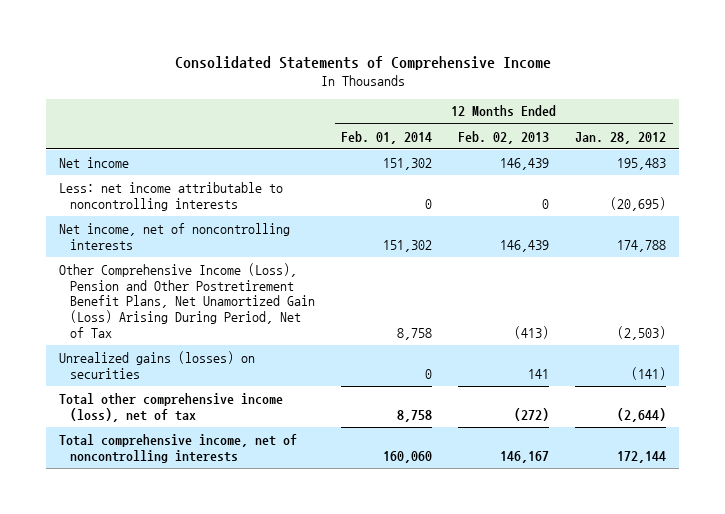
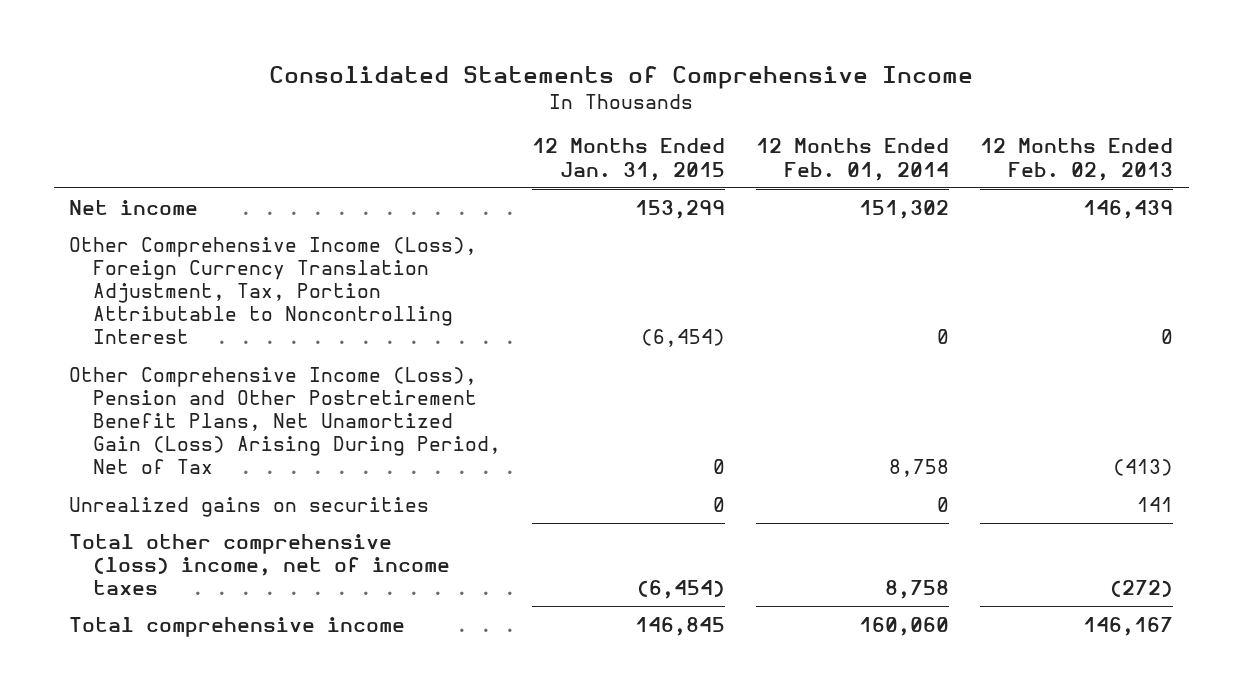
[575,131,667,144] Jan. 28, 2012 -> none
none -> [531,138,725,181] 12 Months Ended Jan. 31, 2015
[59,181,284,211] Less: net income attributable to noncontrolling interests -> none
[59,222,291,250] Net income, net of noncontrolling interests -> none
none -> [69,236,478,345] Other Comprehensive Income (Loss), Foreign Currency Translation Adjustment, Tax, Portion Attributable to Noncontrolling Interest
[59,350,256,379] Unrealized gains (losses) on securities -> [69,496,430,517] Unrealized gains on securities
[59,392,284,422] Total other comprehensive income (loss), net of tax -> [69,533,450,595] Total other comprehensive (loss) income, net of income taxes
[59,433,298,463] Total comprehensive income, net of noncontrolling interests -> [69,616,406,637] Total comprehensive income

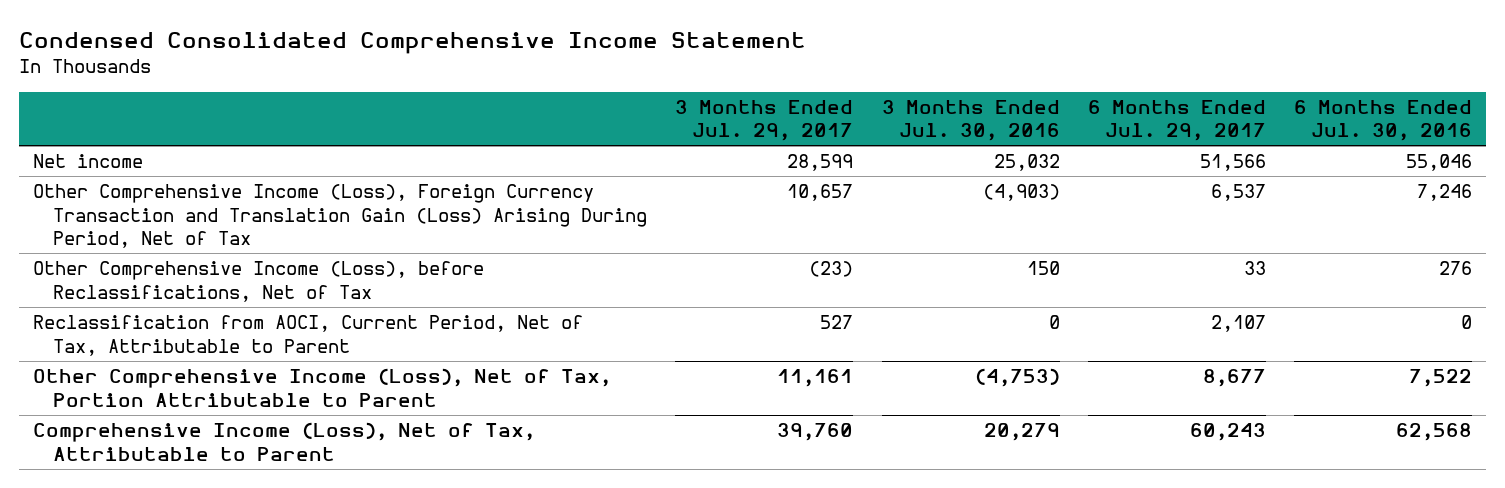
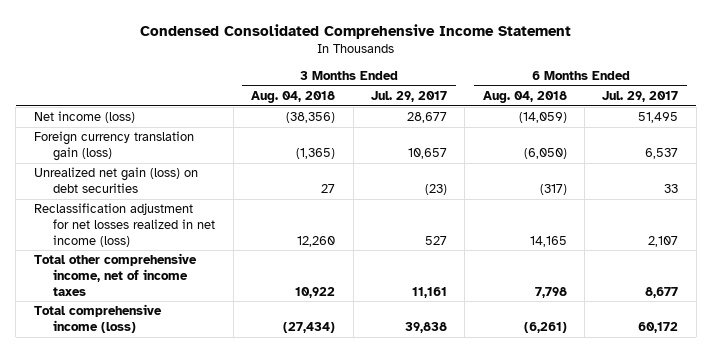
[881,99,1060,142] 3 Months Ended Jul. 30, 2016 -> none
[1293,99,1472,142] 6 Months Ended Jul. 30, 2016 -> none
none -> [251,90,336,103] Aug. 04, 2018
none -> [482,90,567,103] Aug. 04, 2018
[32,154,143,169] Net income -> [33,111,135,124] Net income (loss)
[787,154,854,172] 28,599 -> [406,112,447,124] 28,677
[1199,154,1266,172] 51,566 -> [638,112,679,124] 51,495
[32,184,648,248] Other Comprehensive Income (Loss), Foreign Currency Transaction and Translation Gain (Loss) Arising During Period, Net of Tax -> [33,131,194,161] Foreign currency translation gain (loss)
[32,261,484,302] Other Comprehensive Income (Loss), before Reclassifications, Net of Tax -> [33,167,198,193] Unrealized net gain (loss) on debt securities
[32,315,583,356] Reclassification from AOCI, Current Period, Net of Tax, Attributable to Parent -> [33,203,216,247] Reclassification adjustment for net losses realized in net income (loss)
[32,368,611,407] Other Comprehensive Income (Loss), Net of Tax, Portion Attributable to Parent -> [33,253,197,296] Total other comprehensive income, net of income taxes
[32,422,535,461] Comprehensive Income (Loss), Net of Tax, Attributable to Parent -> [33,304,162,333] Total comprehensive income (loss)
[777,423,854,442] 39,760 -> [404,321,447,333] 39,838
[1189,423,1266,442] 60,243 -> [638,321,679,333] 60,172

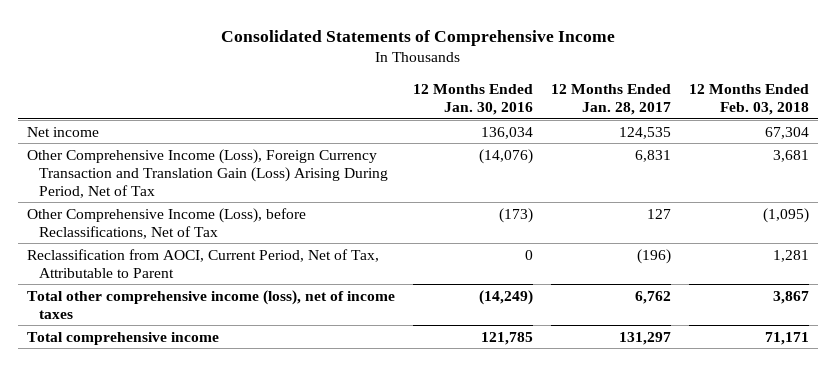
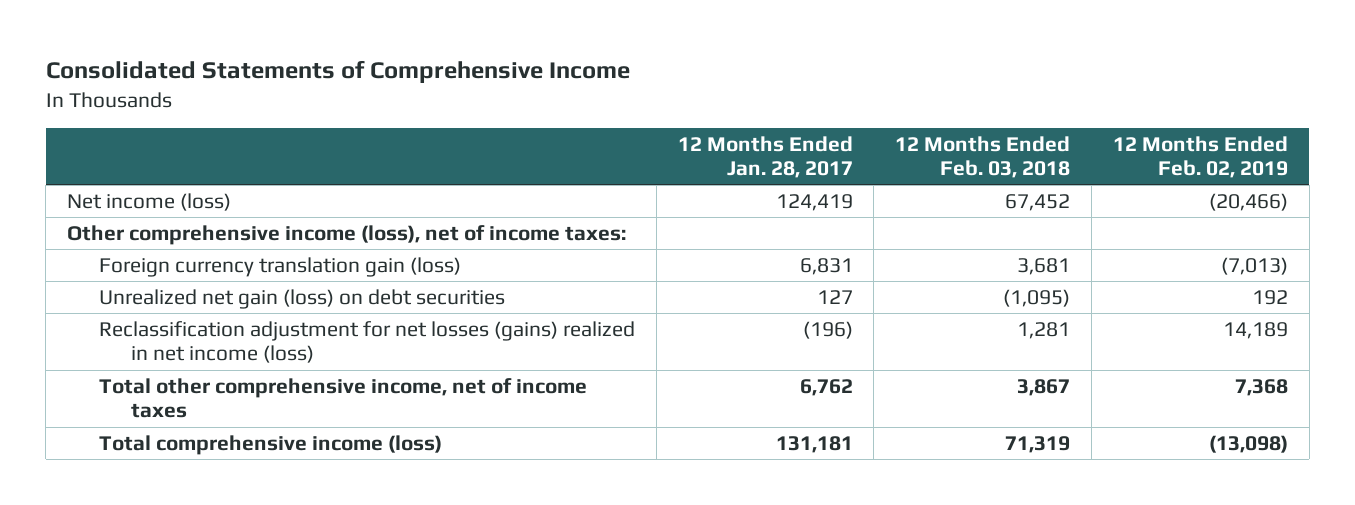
[413,84,534,116] 12 Months Ended Jan. 30, 2016 -> none
none -> [1113,135,1289,179] 12 Months Ended Feb. 02, 2019
[26,126,99,137] Net income -> [66,193,231,212] Net income (loss)
[619,126,672,139] 124,535 -> [775,194,853,212] 124,419
[765,126,810,139] 67,304 -> [1005,194,1071,212] 67,452
none -> [66,225,626,246] Other comprehensive income (loss), net of income taxes:
[26,148,388,198] Other Comprehensive Income (Loss), Foreign Currency Transaction and Translation Gain (Loss) Arising During Period, Net of Tax -> [98,257,461,278] Foreign currency translation gain (loss)
[26,207,306,239] Other Comprehensive Income (Loss), before Reclassifications, Net of Tax -> [98,289,505,310] Unrealized net gain (loss) on debt securities
[26,248,379,278] Reclassification from AOCI, Current Period, Net of Tax, Attributable to Parent -> [98,321,635,364] Reclassification adjustment for net losses (gains) realized in net income (loss)
[26,289,395,319] Total other comprehensive income (loss), net of income taxes -> [98,378,587,419] Total other comprehensive income, net of income taxes
[26,331,219,345] Total comprehensive income -> [98,435,442,456] Total comprehensive income (loss)
[619,331,672,345] 131,297 -> [775,436,853,454] 131,181
[765,331,810,345] 71,171 -> [1005,436,1071,454] 71,319

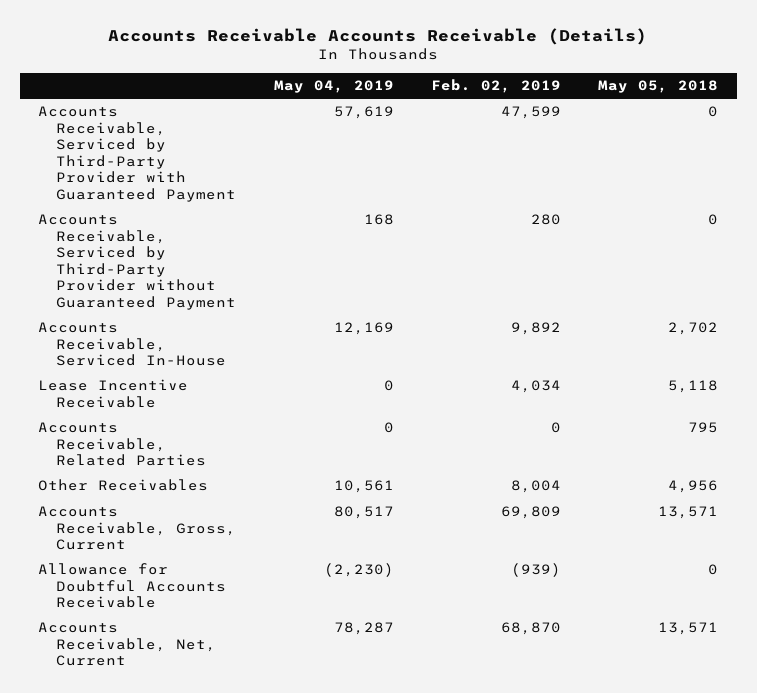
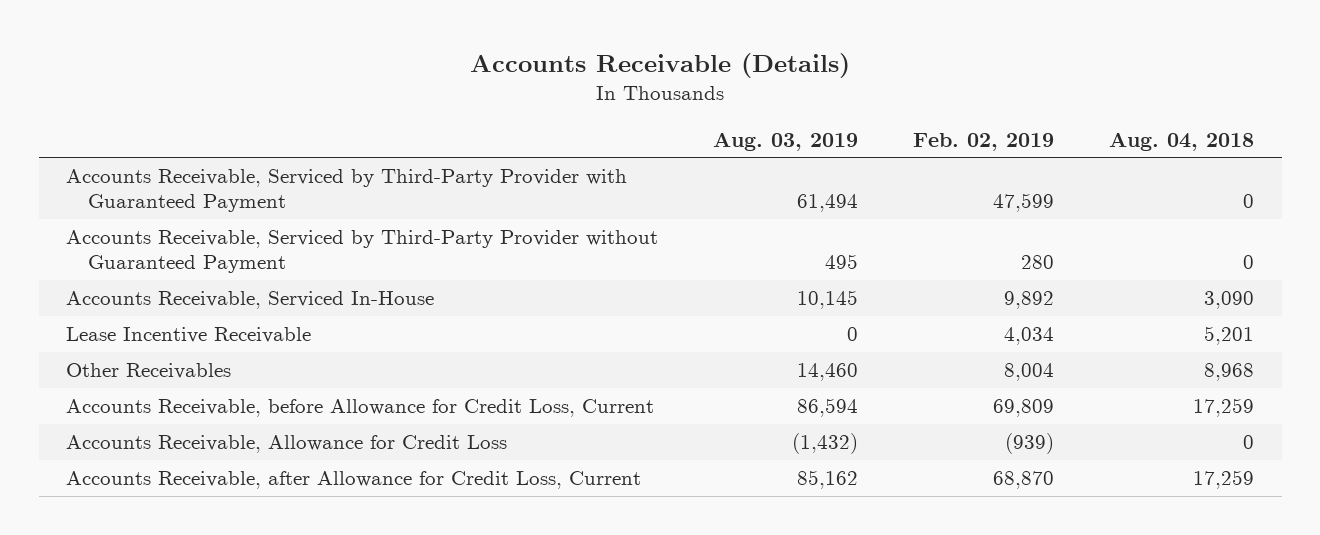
[108,27,648,45] Accounts Receivable Accounts Receivable (Details) -> [470,52,851,78] Accounts Receivable (Details)
[273,80,394,94] May 04, 2019 -> none
[598,80,719,94] May 05, 2018 -> none
none -> [713,131,859,151] Aug. 03, 2019
none -> [1109,131,1255,151] Aug. 04, 2018
[38,422,207,467] Accounts Receivable, Related Parties -> none
[38,506,237,551] Accounts Receivable, Gross, Current -> [66,399,655,418] Accounts Receivable, before Allowance for Credit Loss, Current
[38,563,227,609] Allowance for Doubtful Accounts Receivable -> [66,435,508,454] Accounts Receivable, Allowance for Credit Loss
[38,622,217,667] Accounts Receivable, Net, Current -> [66,471,642,490] Accounts Receivable, after Allowance for Credit Loss, Current

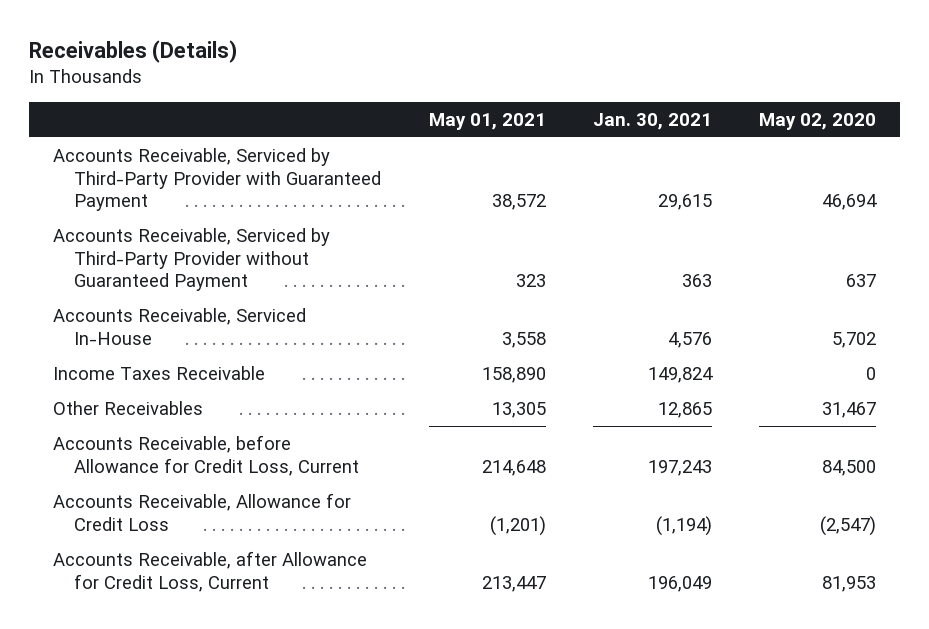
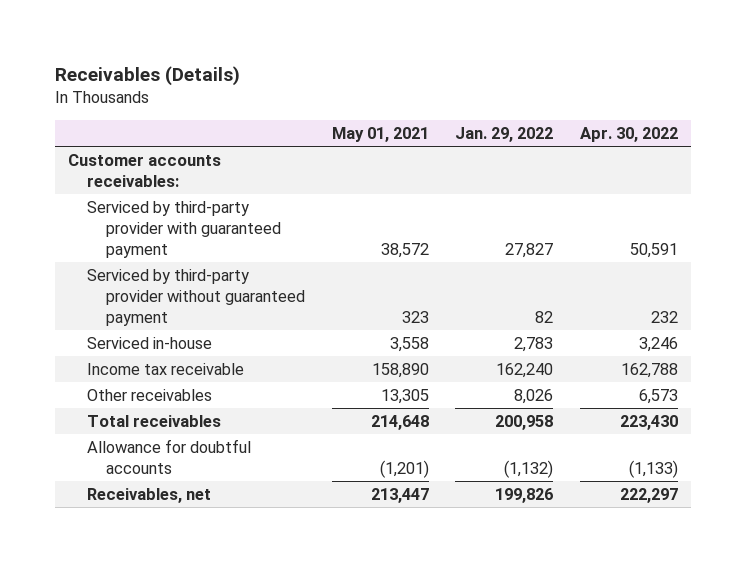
[592,112,712,130] Jan. 30, 2021 -> none
[759,112,877,130] May 02, 2020 -> none
none -> [455,127,554,143] Jan. 29, 2022
none -> [579,127,678,143] Apr. 30, 2022
none -> [68,154,222,188] Customer accounts receivables:
[52,148,382,211] Accounts Receivable, Serviced by Third-Party Provider with Guaranteed Payment -> [87,201,282,258] Serviced by third-party provider with guaranteed payment
[52,228,330,291] Accounts Receivable, Serviced by Third-Party Provider without Guaranteed Payment -> [87,269,306,326] Serviced by third-party provider without guaranteed payment
[52,308,306,345] Accounts Receivable, Serviced In-House -> [87,337,213,350] Serviced in-house
[52,366,265,381] Income Taxes Receivable -> [87,363,245,376] Income tax receivable
[52,401,203,416] Other Receivables -> [87,389,213,402] Other receivables
[52,435,360,476] Accounts Receivable, before Allowance for Credit Loss, Current -> [87,415,222,428] Total receivables
[52,493,351,531] Accounts Receivable, Allowance for Credit Loss -> [87,439,252,475] Allowance for doubtful accounts
[52,551,367,592] Accounts Receivable, after Allowance for Credit Loss, Current -> [87,488,212,504] Receivables, net

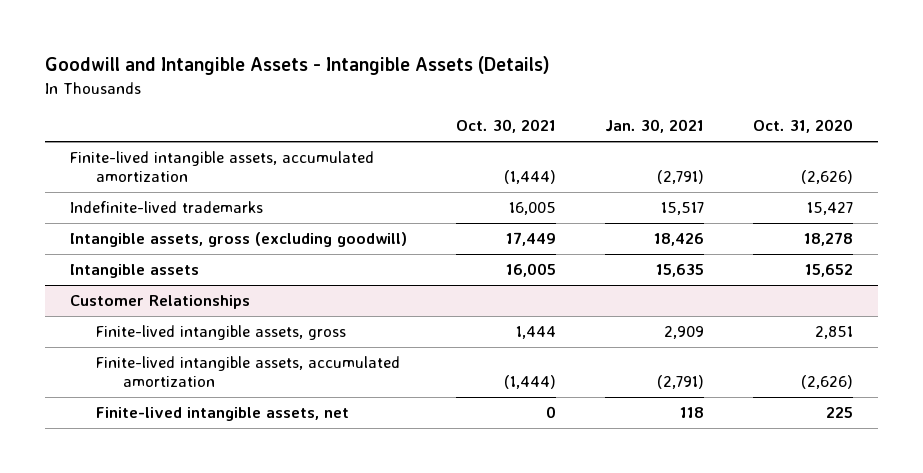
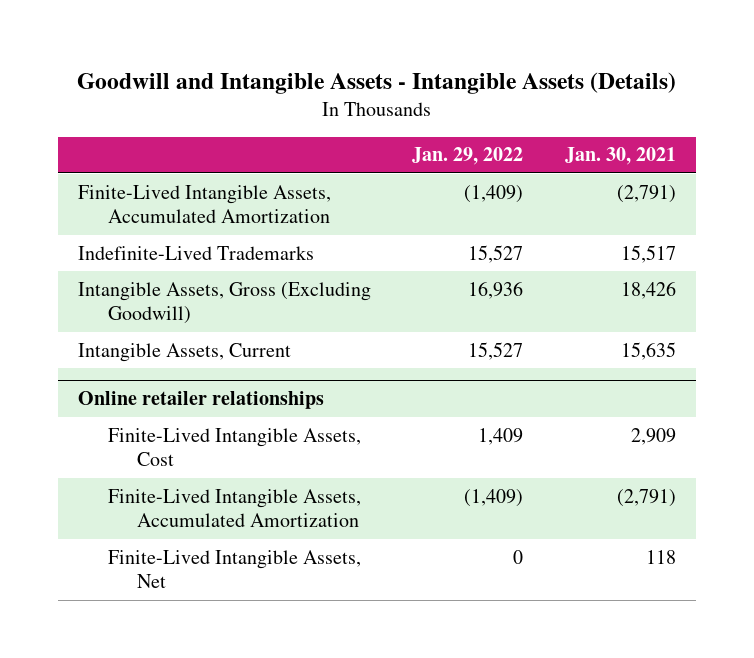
[456,119,557,134] Oct. 30, 2021 -> none
[753,119,854,134] Oct. 31, 2020 -> none
none -> [412,147,524,166] Jan. 29, 2022
[69,295,250,310] Customer Relationships -> none
[69,151,374,183] Finite-lived intangible assets, accumulated amortization -> [78,184,332,224] Finite-Lived Intangible Assets, Accumulated Amortization
[69,201,263,214] Indefinite-lived trademarks -> [78,245,315,260] Indefinite-Lived Trademarks
[69,232,407,248] Intangible assets, gross (excluding goodwill) -> [78,281,372,325] Intangible Assets, Gross (Excluding Goodwill)
[69,264,199,279] Intangible assets -> [78,342,292,362] Intangible Assets, Current
none -> [78,391,325,410] Online retailer relationships
[96,325,347,341] Finite-lived intangible assets, gross -> [107,427,361,467] Finite-Lived Intangible Assets, Cost
[96,356,401,388] Finite-lived intangible assets, accumulated amortization -> [107,488,361,528] Finite-Lived Intangible Assets, Accumulated Amortization
[96,407,350,422] Finite-lived intangible assets, net -> [107,549,361,589] Finite-Lived Intangible Assets, Net

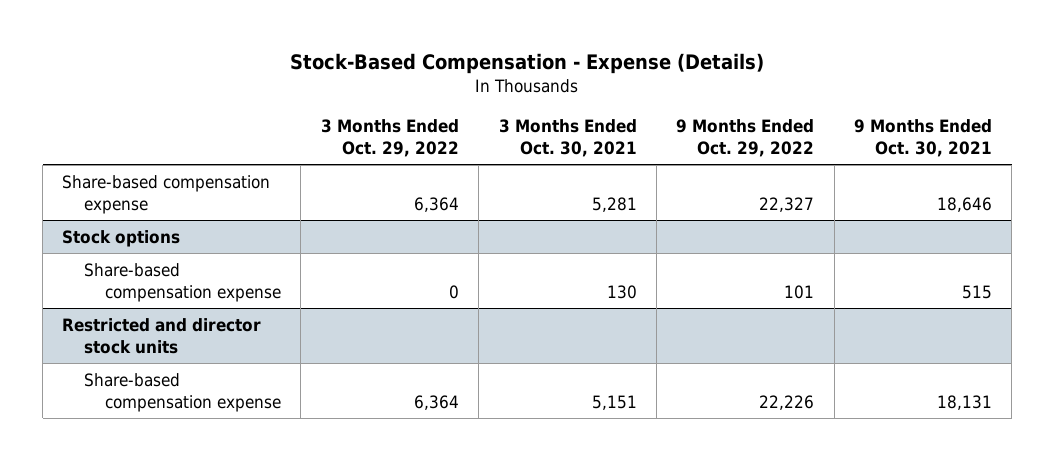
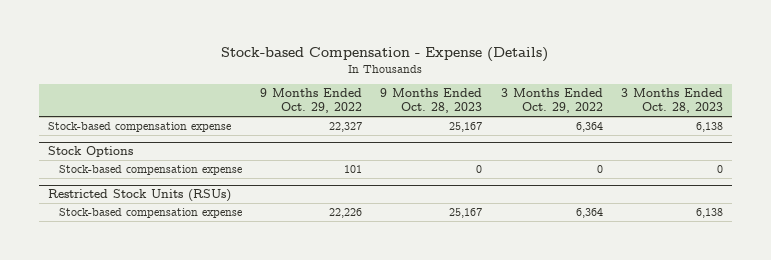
[290,52,765,74] Stock-Based Compensation - Expense (Details) -> [221,47,549,63] Stock-based Compensation - Expense (Details)
[498,118,637,157] 3 Months Ended Oct. 30, 2021 -> none
[854,118,993,157] 9 Months Ended Oct. 30, 2021 -> none
none -> [380,88,483,114] 9 Months Ended Oct. 28, 2023
none -> [620,88,723,114] 3 Months Ended Oct. 28, 2023
[62,174,271,214] Share-based compensation expense -> [48,121,232,132] Stock-based compensation expense
[62,229,181,247] Stock options -> [48,145,134,157] Stock Options
[83,262,281,302] Share-based compensation expense -> [59,164,243,175] Stock-based compensation expense
[62,317,262,354] Restricted and director stock units -> [48,188,232,202] Restricted Stock Units (RSUs)
[83,372,281,412] Share-based compensation expense -> [59,207,243,218] Stock-based compensation expense

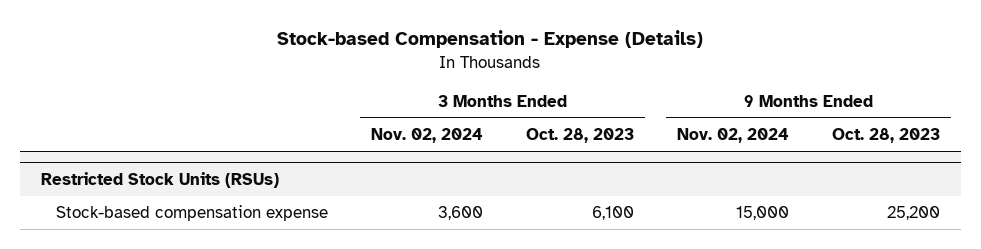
[260,88,363,114] 9 Months Ended Oct. 29, 2022 -> none
[500,88,603,114] 3 Months Ended Oct. 29, 2022 -> none
none -> [371,128,484,144] Nov. 02, 2024
none -> [677,128,790,144] Nov. 02, 2024
[48,121,232,132] Stock-based compensation expense -> none
[48,145,134,157] Stock Options -> none
[59,164,243,175] Stock-based compensation expense -> none
[449,207,483,218] 25,167 -> [886,206,940,221] 25,200
[695,207,723,218] 6,138 -> [592,206,635,221] 6,100

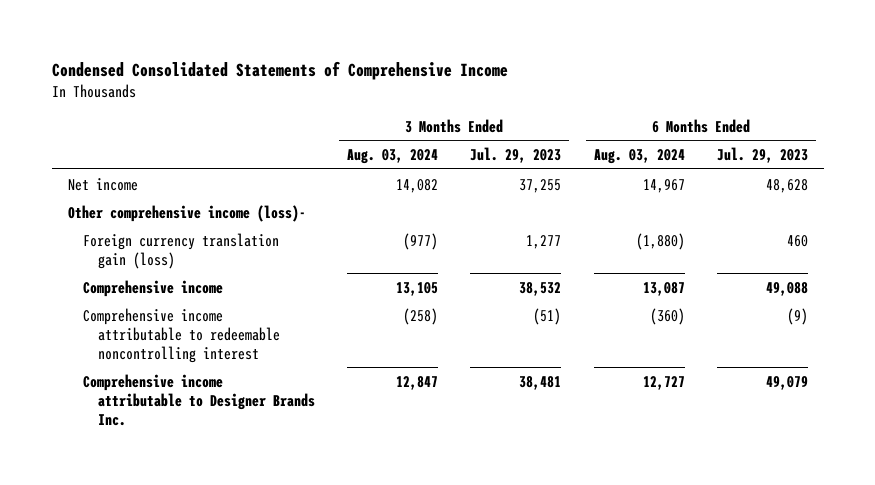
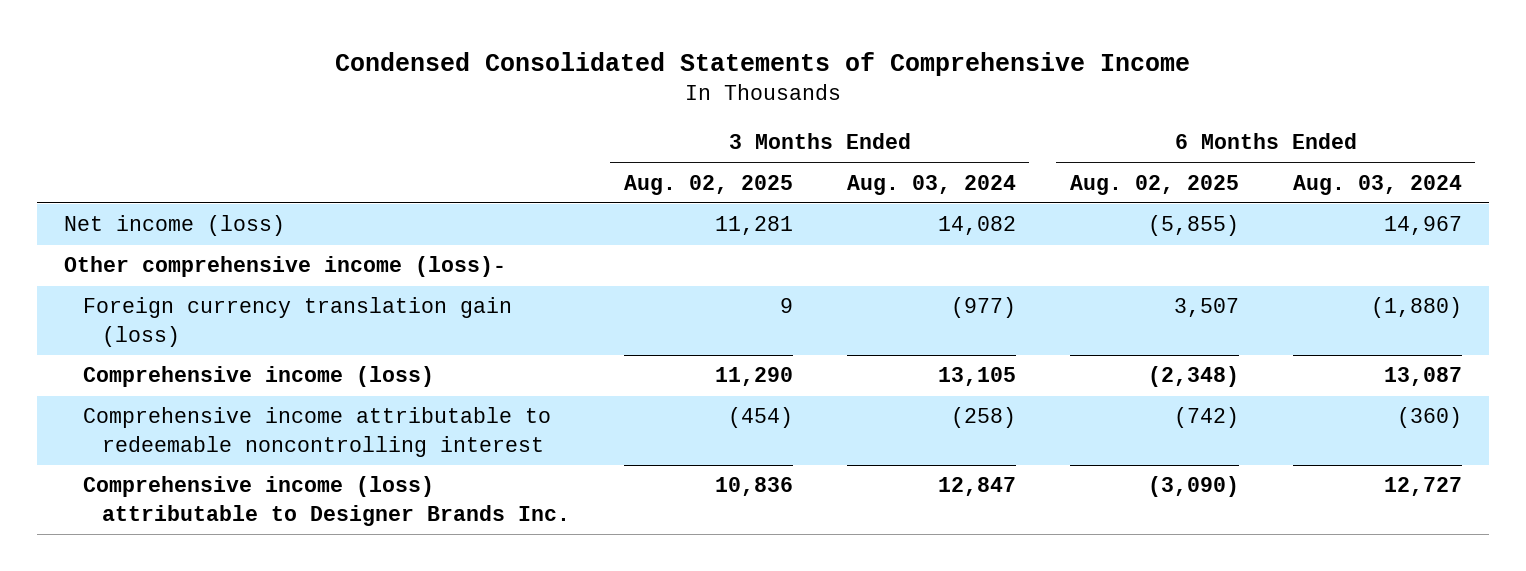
[470,146,562,163] Jul. 29, 2023 -> none
[716,146,808,163] Jul. 29, 2023 -> none
none -> [623,174,793,195] Aug. 02, 2025
none -> [1069,174,1239,195] Aug. 02, 2025
[67,177,138,191] Net income -> [64,215,286,237] Net income (loss)
[83,279,224,297] Comprehensive income -> [83,366,435,388] Comprehensive income (loss)
[83,373,316,426] Comprehensive income attributable to Designer Brands Inc. -> [83,476,571,526] Comprehensive income (loss) attributable to Designer Brands Inc.

